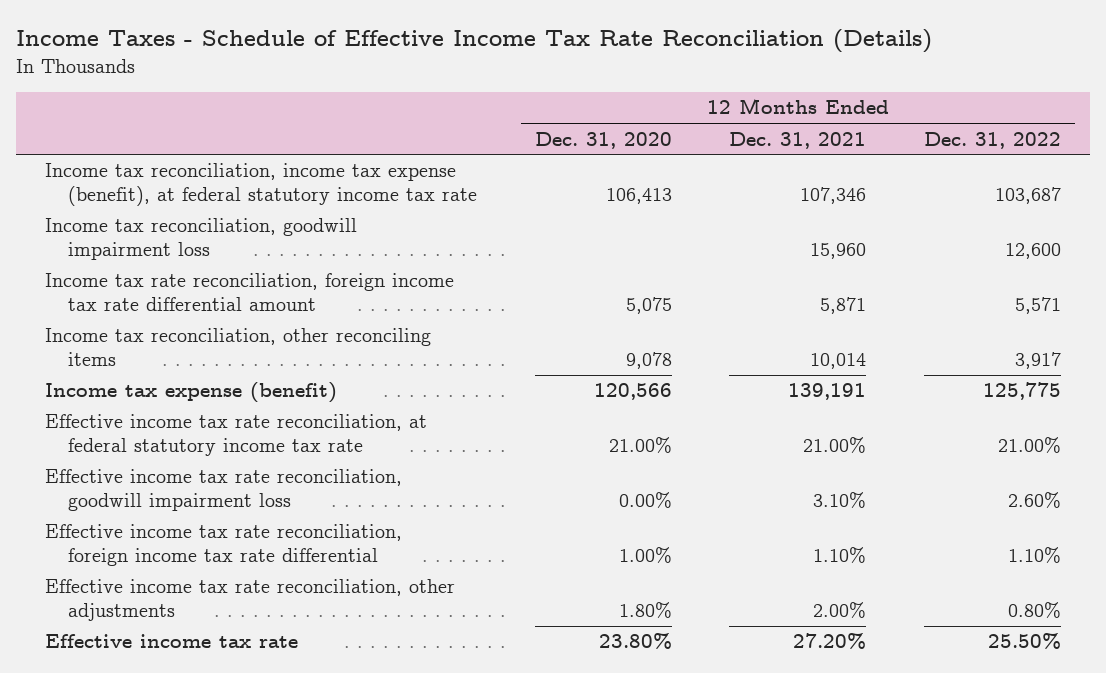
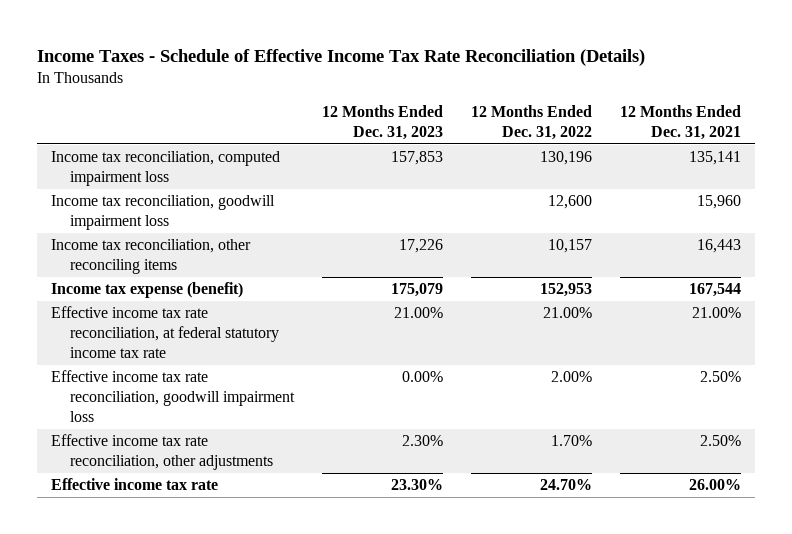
[534,131,672,149] Dec. 31, 2020 -> none
none -> [321,104,443,140] 12 Months Ended Dec. 31, 2023
[44,163,478,207] Income tax reconciliation, income tax expense (benefit), at federal statutory income tax rate -> [51,151,281,187] Income tax reconciliation, computed impairment loss
[800,187,867,205] 107,346 -> [688,151,741,166] 135,141
[994,187,1061,205] 103,687 -> [539,151,592,166] 130,196
[44,273,454,312] Income tax rate reconciliation, foreign income tax rate differential amount -> none
[810,353,867,370] 10,014 -> [696,239,741,254] 16,443
[1014,352,1061,370] 3,917 -> [547,239,592,254] 10,157
[788,383,867,401] 139,191 -> [688,283,741,298] 167,544
[982,382,1061,401] 125,775 -> [539,283,592,298] 152,953
[44,524,402,567] Effective income tax rate reconciliation, foreign income tax rate differential -> none
[813,492,867,509] 3.10% -> [699,371,741,383] 2.50%
[1007,492,1061,509] 2.60% -> [550,371,592,383] 2.00%
[813,602,867,619] 2.00% -> [699,435,741,447] 2.50%
[1007,602,1061,619] 0.80% -> [550,435,592,447] 1.70%
[793,633,867,650] 27.20% -> [688,479,741,491] 26.00%
[987,633,1061,650] 25.50% -> [539,479,592,491] 24.70%

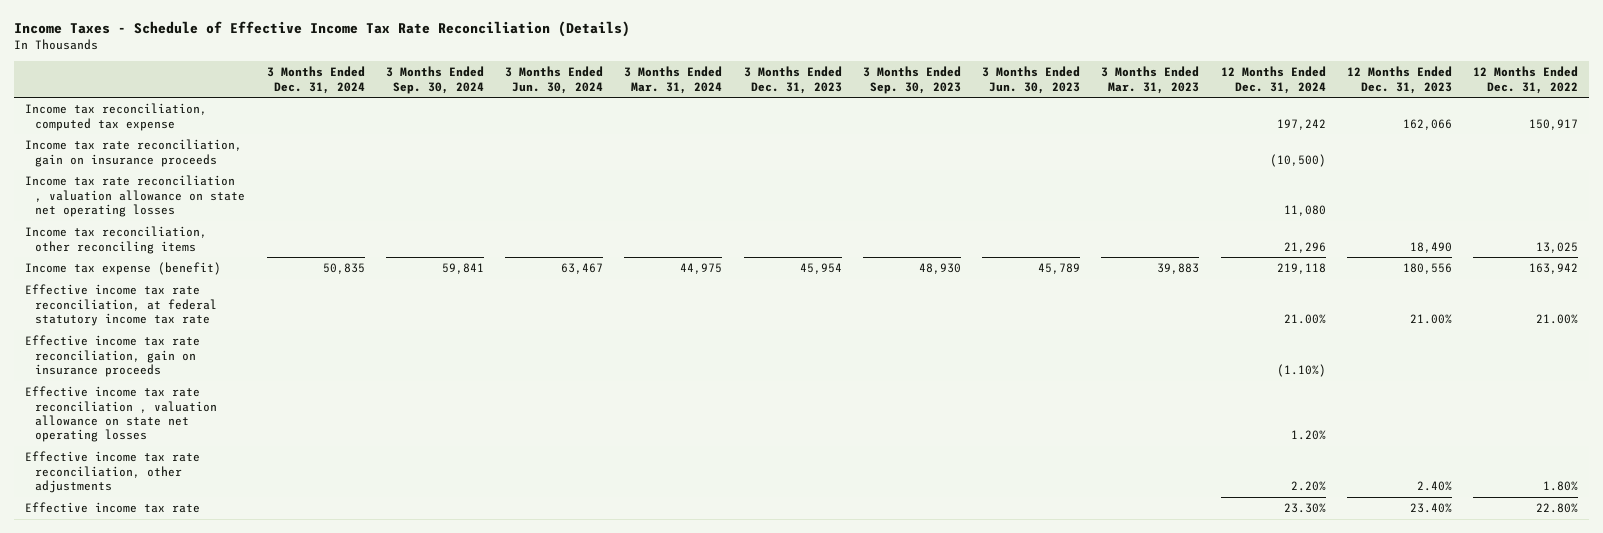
[619,104,741,140] 12 Months Ended Dec. 31, 2021 -> none
none -> [266,66,365,94] 3 Months Ended Dec. 31, 2024
none -> [385,66,484,94] 3 Months Ended Sep. 30, 2024
none -> [505,66,604,94] 3 Months Ended Jun. 30, 2024
none -> [624,66,723,94] 3 Months Ended Mar. 31, 2024
none -> [743,66,842,94] 3 Months Ended Dec. 31, 2023
none -> [862,66,961,94] 3 Months Ended Sep. 30, 2023
none -> [982,66,1081,94] 3 Months Ended Jun. 30, 2023
none -> [1101,66,1200,94] 3 Months Ended Mar. 31, 2023
none -> [1220,66,1326,94] 12 Months Ended Dec. 31, 2024
[51,195,276,231] Income tax reconciliation, goodwill impairment loss -> none
[51,151,281,187] Income tax reconciliation, computed impairment loss -> [24,103,207,131] Income tax reconciliation, computed tax expense
[390,151,443,166] 157,853 -> [1402,118,1452,130] 162,066
[539,151,592,166] 130,196 -> [1529,118,1579,130] 150,917
none -> [24,139,242,167] Income tax rate reconciliation, gain on insurance proceeds
none -> [24,175,246,217] Income tax rate reconciliation , valuation allowance on state net operating losses
[398,239,443,254] 17,226 -> [1409,241,1452,253] 18,490
[547,239,592,254] 10,157 -> [1536,241,1579,253] 13,025
[390,283,443,298] 175,079 -> [1402,263,1452,275] 180,556
[539,283,592,298] 152,953 -> [1529,263,1579,275] 163,942
[51,370,295,423] Effective income tax rate reconciliation, goodwill impairment loss -> none
none -> [24,335,200,377] Effective income tax rate reconciliation, gain on insurance proceeds
none -> [24,386,218,443] Effective income tax rate reconciliation , valuation allowance on state net operating losses
[401,435,443,447] 2.30% -> [1416,480,1452,491] 2.40%
[550,435,592,447] 1.70% -> [1543,480,1579,491] 1.80%
[390,479,443,491] 23.30% -> [1409,503,1452,514] 23.40%
[539,479,592,491] 24.70% -> [1536,503,1579,514] 22.80%

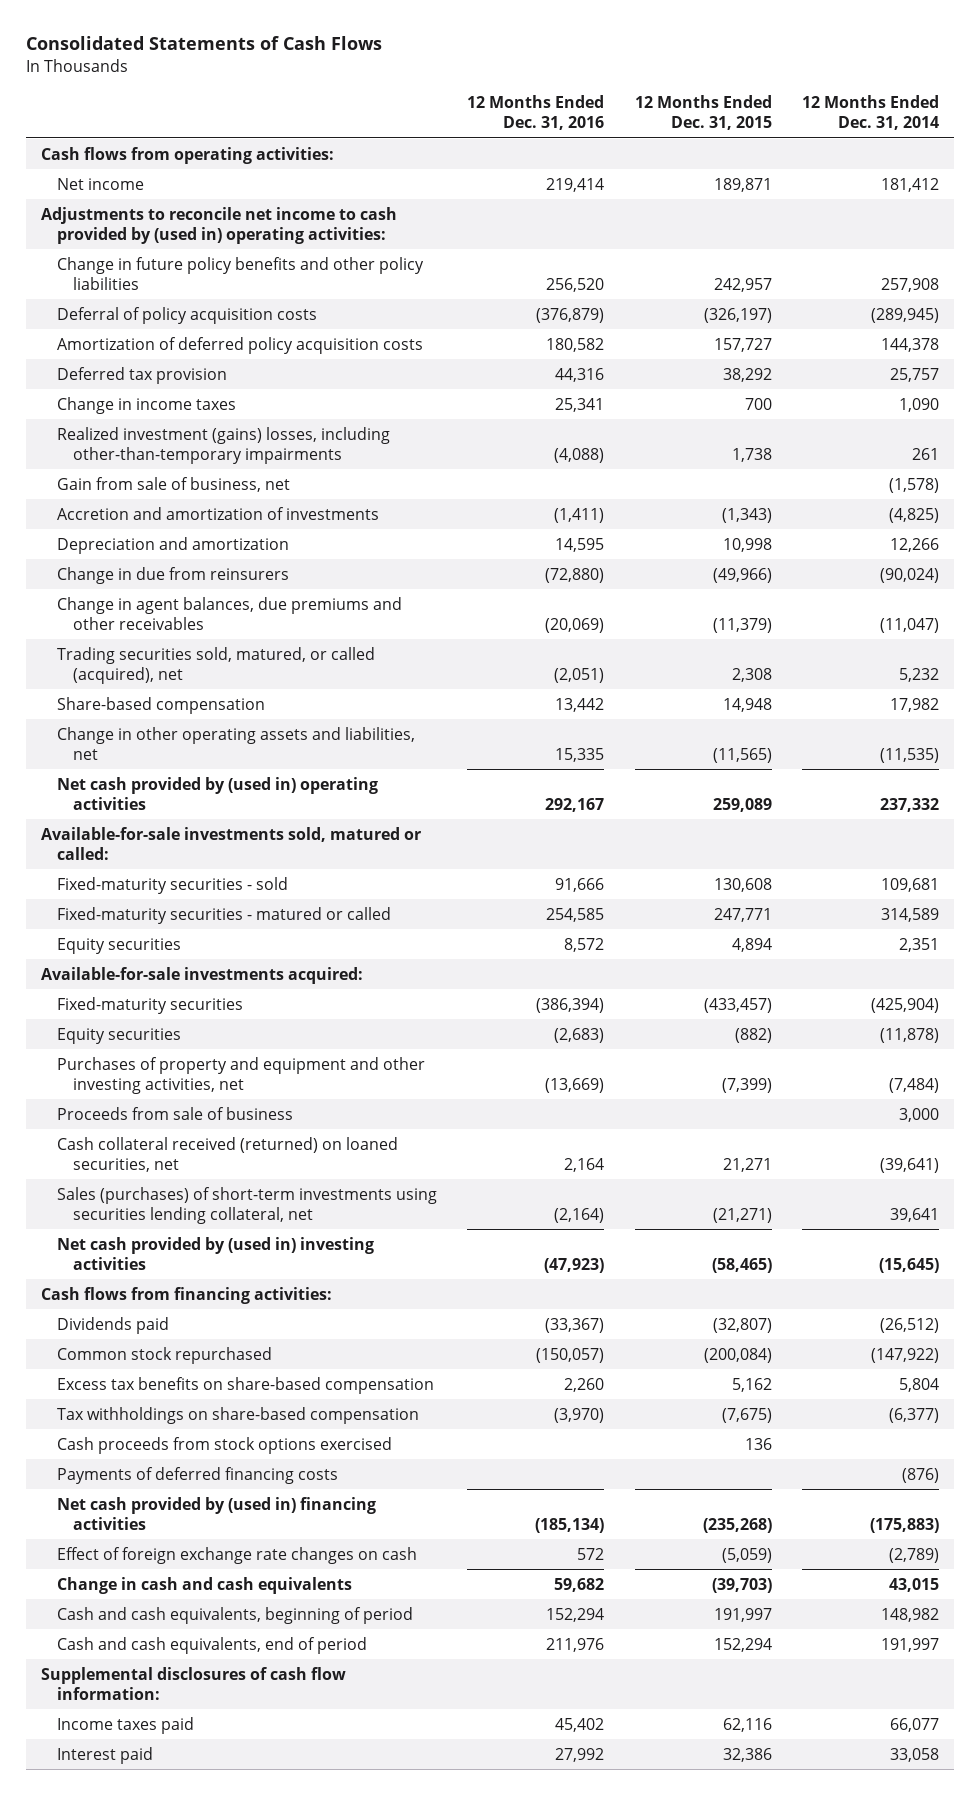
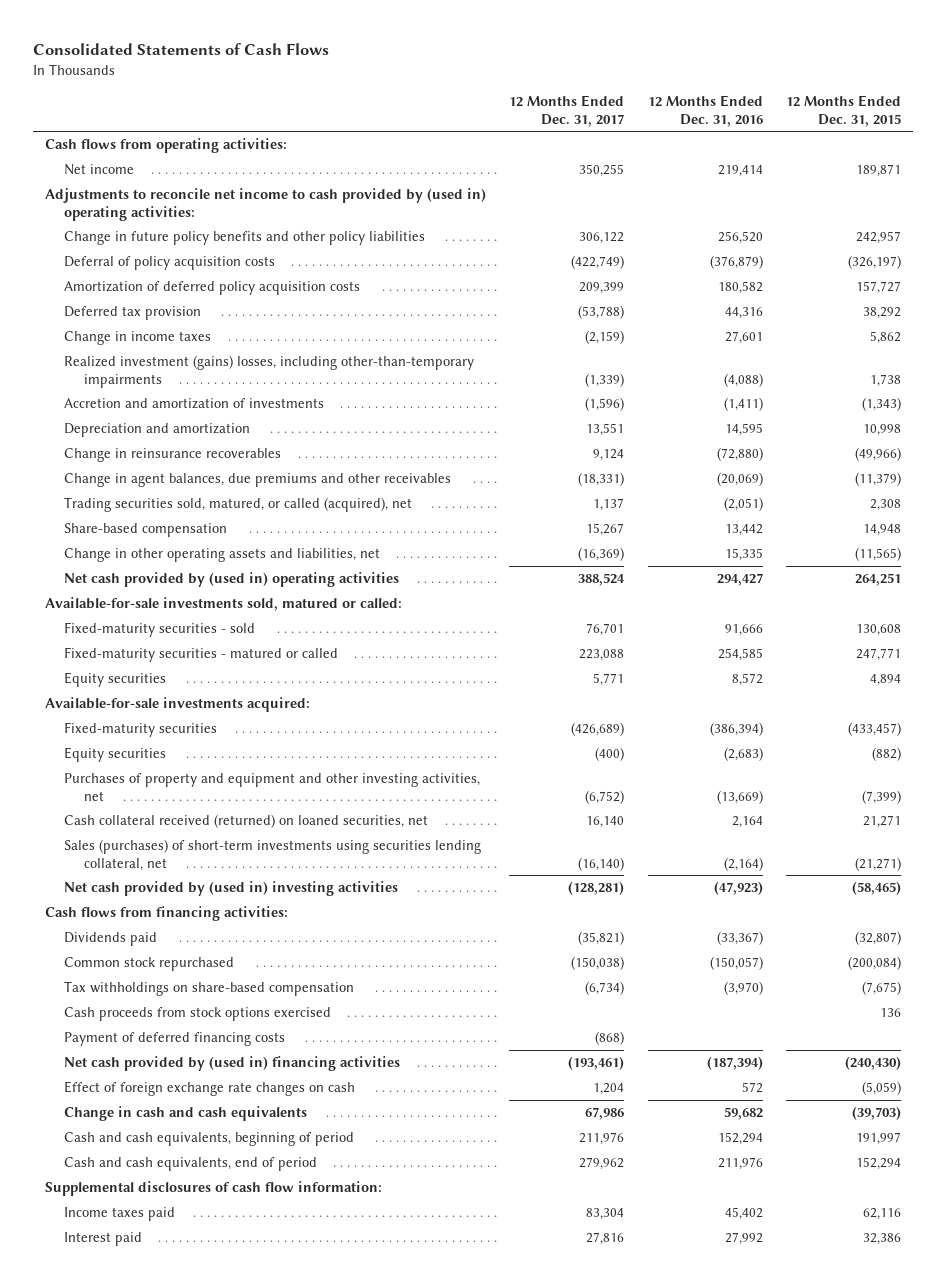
[801,94,939,131] 12 Months Ended Dec. 31, 2014 -> none
none -> [509,95,625,127] 12 Months Ended Dec. 31, 2017
[555,397,605,412] 25,341 -> [724,330,763,344] 27,601
[744,397,772,410] 700 -> [870,330,902,344] 5,862
[57,476,291,492] Gain from sale of business, net -> none
[57,566,290,584] Change in due from reinsurers -> [64,447,282,462] Change in reinsurance recoverables
[545,797,605,812] 292,167 -> [716,572,763,586] 294,427
[712,797,772,812] 259,089 -> [855,572,902,586] 264,251
[57,1106,294,1120] Proceeds from sale of business -> none
[57,1376,435,1394] Excess tax benefits on share-based compensation -> none
[57,1466,339,1484] Payments of deferred financing costs -> [64,1031,286,1046] Payment of deferred financing costs
[535,1517,605,1533] (185,134) -> [706,1055,763,1070] (187,394)
[702,1517,772,1533] (235,268) -> [845,1055,902,1070] (240,430)

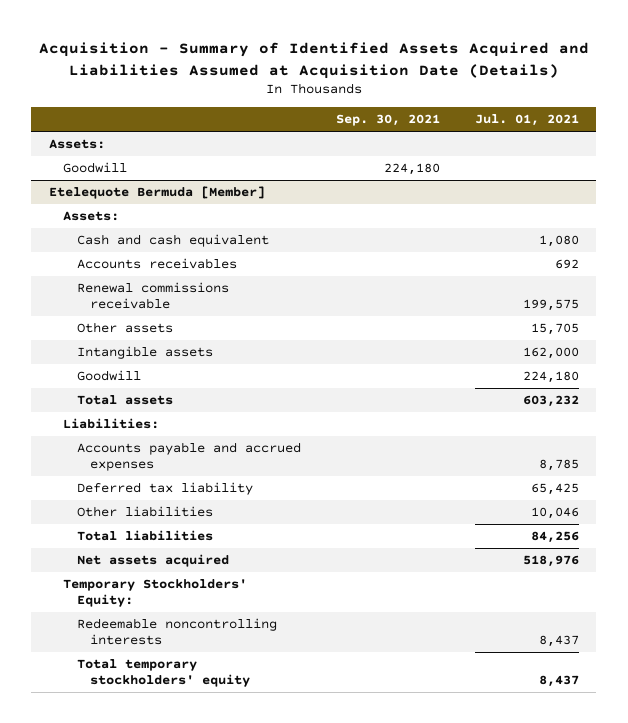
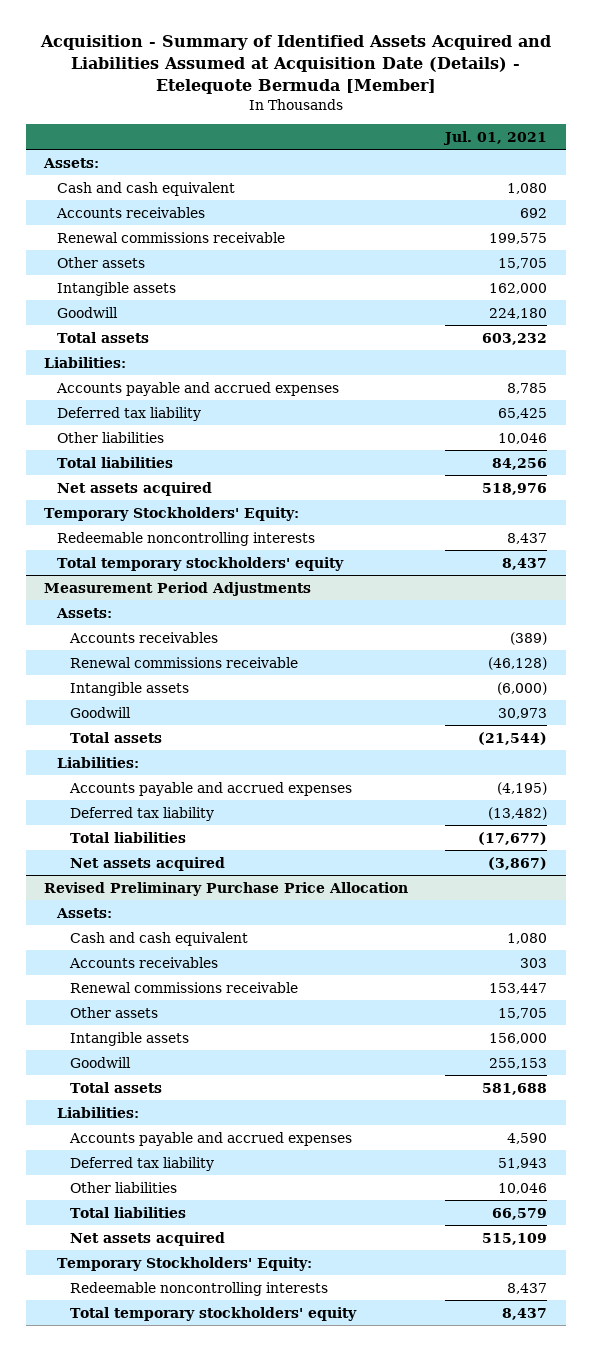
[38,41,589,79] Acquisition - Summary of Identified Assets Acquired and Liabilities Assumed at Acquisition Date (Details) -> [39,35,551,94] Acquisition - Summary of Identified Assets Acquired and Liabilities Assumed at Acquisition Date (Details) - Etelequote Bermuda [Member]
[335,114,440,127] Sep. 30, 2021 -> none
[62,162,127,174] Goodwill -> none
[48,186,265,200] Etelequote Bermuda [Member] -> none
[62,211,119,222] Assets: -> none
none -> [44,581,312,596] Measurement Period Adjustments
none -> [55,607,112,618] Assets:
none -> [68,631,218,643] Accounts receivables
none -> [69,656,298,668] Renewal commissions receivable
none -> [69,681,189,696] Intangible assets
none -> [69,706,131,718] Goodwill
none -> [69,731,162,743] Total assets
none -> [56,756,139,768] Liabilities:
none -> [68,781,352,796] Accounts payable and accrued expenses
none -> [69,806,214,821] Deferred tax liability
none -> [69,831,186,843] Total liabilities
none -> [69,856,225,871] Net assets acquired
none -> [44,881,409,896] Revised Preliminary Purchase Price Allocation
none -> [55,907,112,918] Assets:
none -> [69,931,248,946] Cash and cash equivalent
none -> [68,956,218,968] Accounts receivables
none -> [69,981,298,993] Renewal commissions receivable
none -> [69,1006,158,1018] Other assets
none -> [69,1031,189,1046] Intangible assets
none -> [69,1056,131,1068] Goodwill
none -> [69,1081,162,1093] Total assets
none -> [56,1106,139,1118] Liabilities:
none -> [68,1131,352,1146] Accounts payable and accrued expenses
none -> [69,1156,214,1171] Deferred tax liability
none -> [69,1181,177,1193] Other liabilities
none -> [69,1206,186,1218] Total liabilities
none -> [69,1231,225,1246] Net assets acquired
none -> [56,1256,312,1271] Temporary Stockholders' Equity:
none -> [69,1281,328,1296] Redeemable noncontrolling interests
none -> [69,1306,357,1321] Total temporary stockholders' equity

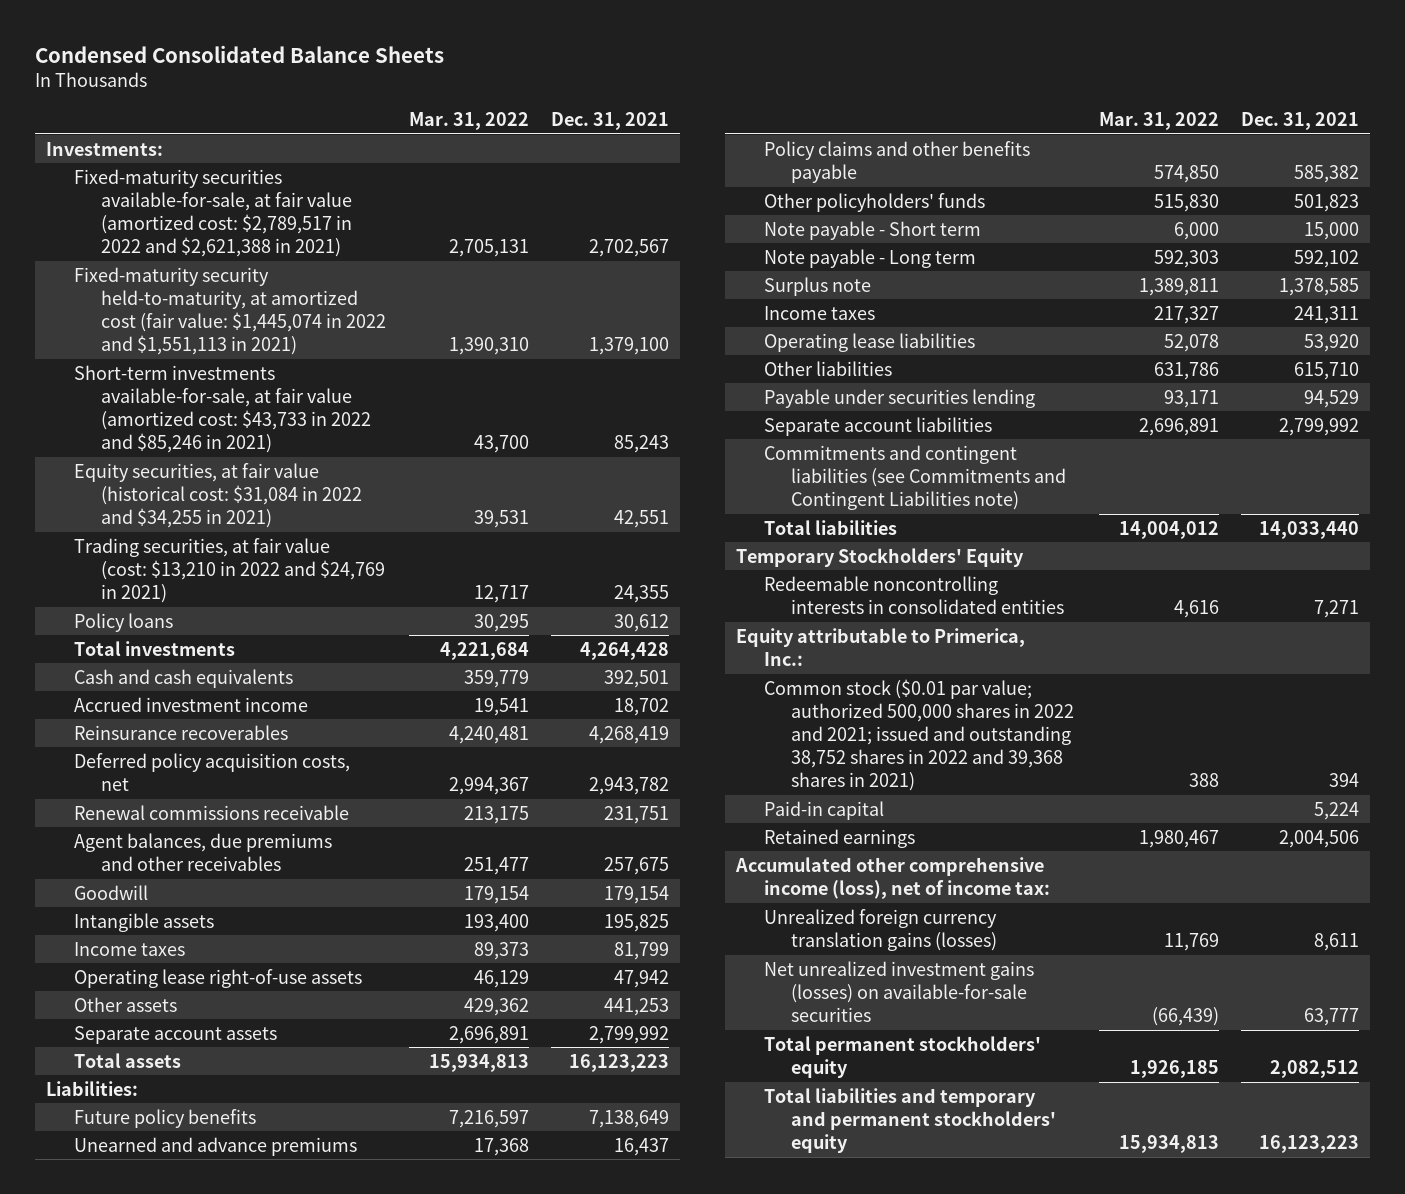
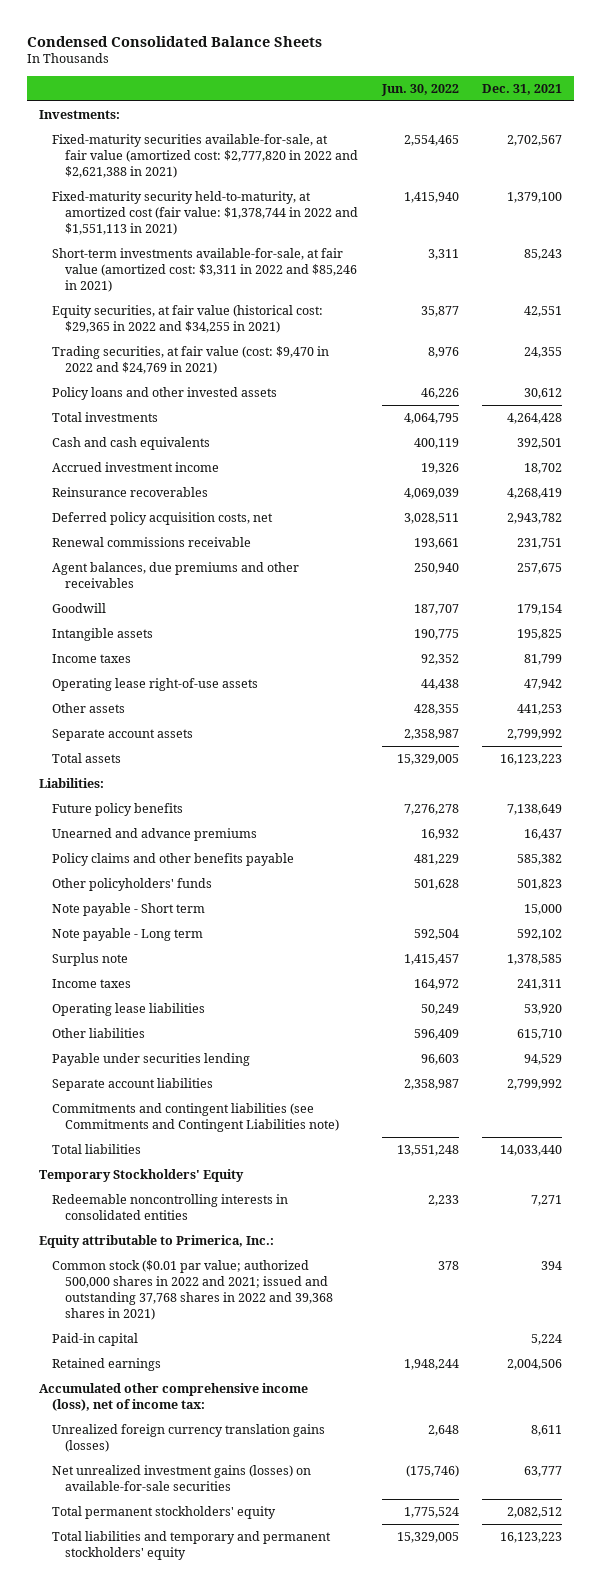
[408,112,529,131] Mar. 31, 2022 -> none
none -> [380,83,459,96] Jun. 30, 2022
[73,168,353,258] Fixed-maturity securities available-for-sale, at fair value (amortized cost: $2,789,517 in 2022 and $2,621,388 in 2021) -> [51,133,358,178] Fixed-maturity securities available-for-sale, at fair value (amortized cost: $2,777,820 in 2022 and $2,621,388 in 2021)
[73,266,387,356] Fixed-maturity security held-to-maturity, at amortized cost (fair value: $1,445,074 in 2022 and $1,551,113 in 2021) -> [51,190,358,235] Fixed-maturity security held-to-maturity, at amortized cost (fair value: $1,378,744 in 2022 and $1,551,113 in 2021)
[73,364,372,454] Short-term investments available-for-sale, at fair value (amortized cost: $43,733 in 2022 and $85,246 in 2021) -> [51,247,357,292] Short-term investments available-for-sale, at fair value (amortized cost: $3,311 in 2022 and $85,246 in 2021)
[73,462,363,529] Equity securities, at fair value (historical cost: $31,084 in 2022 and $34,255 in 2021) -> [51,304,323,333] Equity securities, at fair value (historical cost: $29,365 in 2022 and $34,255 in 2021)
[73,537,386,604] Trading securities, at fair value (cost: $13,210 in 2022 and $24,769 in 2021) -> [51,345,329,374] Trading securities, at fair value (cost: $9,470 in 2022 and $24,769 in 2021)
[73,612,173,632] Policy loans -> [51,386,277,400] Policy loans and other invested assets
[763,678,1075,792] Common stock ($0.01 par value; authorized 500,000 shares in 2022 and 2021; issued and outstanding 38,752 shares in 2022 and 39,368 shares in 2021) -> [51,1259,333,1320] Common stock ($0.01 par value; authorized 500,000 shares in 2022 and 2021; issued and outstanding 37,768 shares in 2022 and 39,368 shares in 2021)

